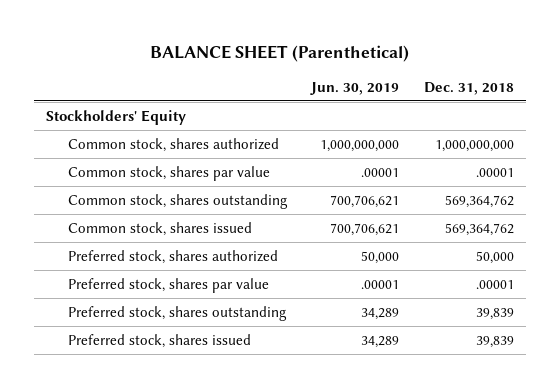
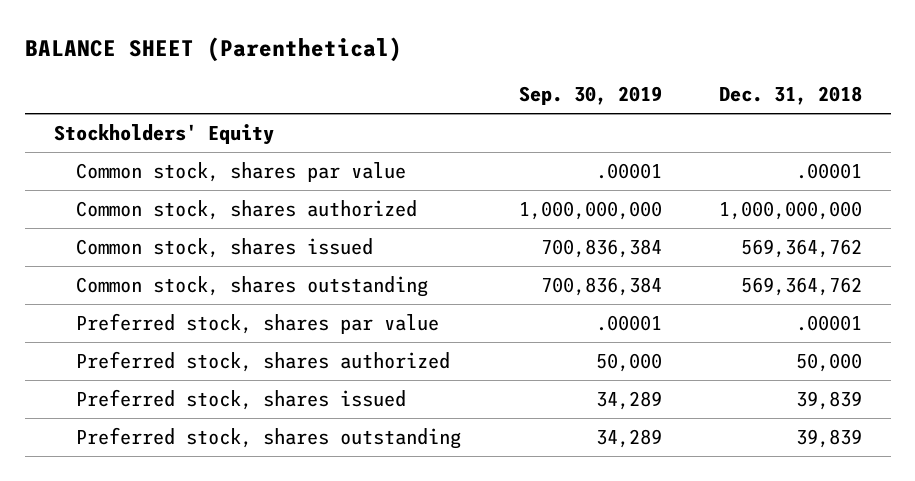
[310,81,400,95] Jun. 30, 2019 -> none
none -> [518,86,662,106] Sep. 30, 2019
[68,137,280,152] Common stock, shares authorized -> [76,199,418,220] Common stock, shares authorized
[68,193,289,209] Common stock, shares outstanding -> [76,275,429,297] Common stock, shares outstanding
[68,249,279,264] Preferred stock, shares authorized -> [76,350,451,372] Preferred stock, shares authorized
[68,305,288,321] Preferred stock, shares outstanding -> [76,426,462,449] Preferred stock, shares outstanding

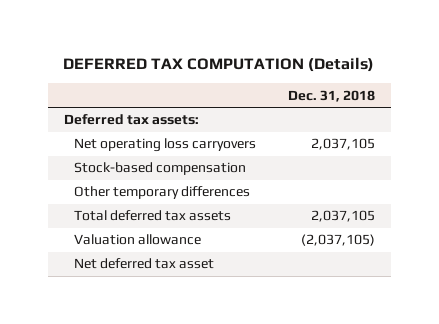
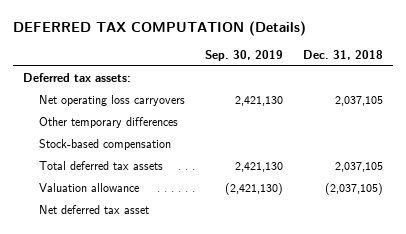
none -> [205,50,284,62] Sep. 30, 2019
[74,162,247,176] Stock-based compensation -> [39,139,172,151] Stock-based compensation

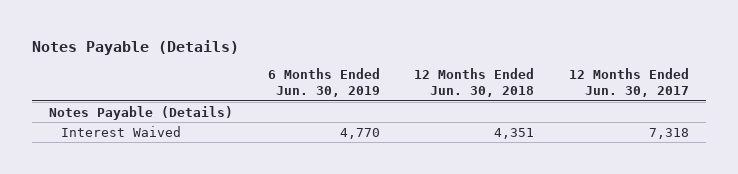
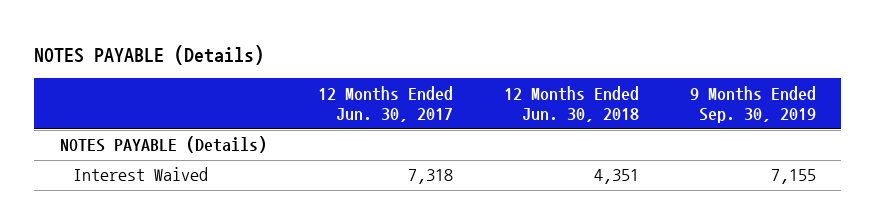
[32,39,240,55] Notes Payable (Details) -> [33,45,264,66] NOTES PAYABLE (Details)
[267,68,380,98] 6 Months Ended Jun. 30, 2019 -> none
none -> [689,85,816,124] 9 Months Ended Sep. 30, 2019
[49,105,234,120] Notes Payable (Details) -> [59,136,267,154] NOTES PAYABLE (Details)

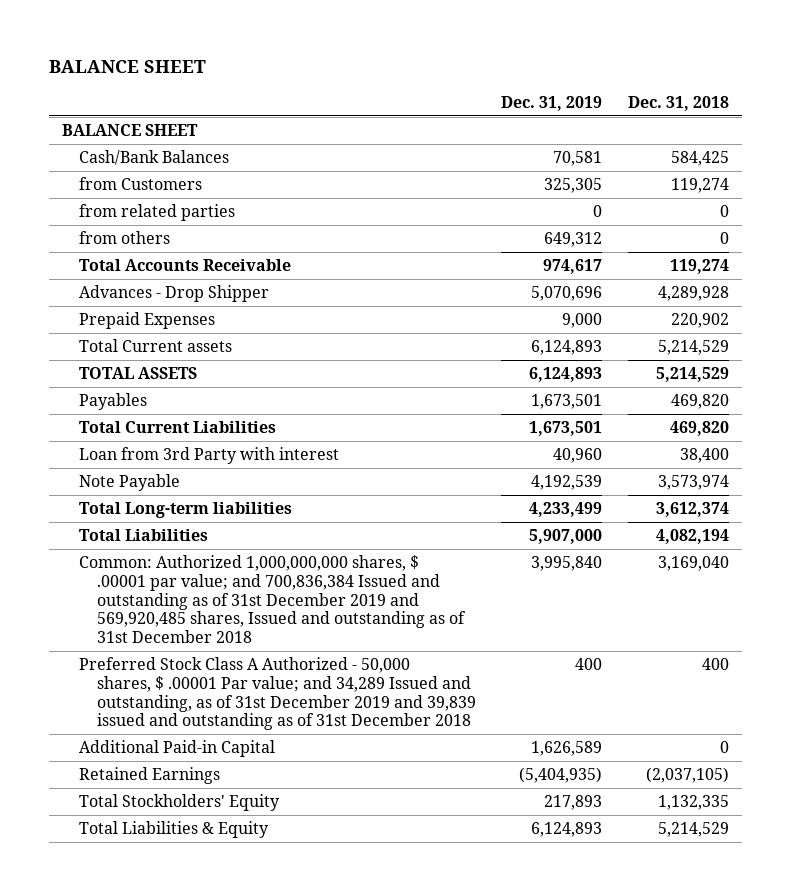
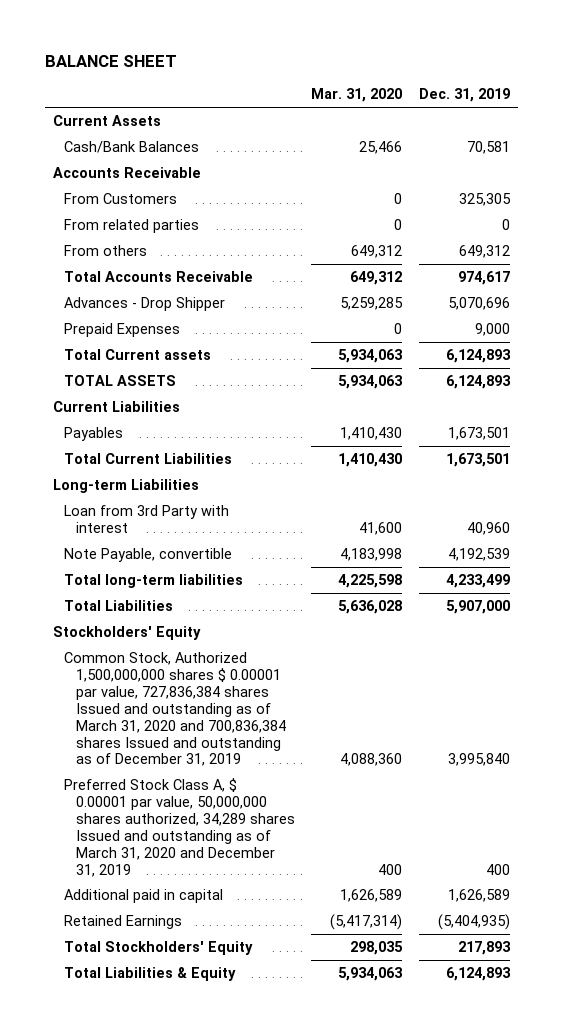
[627,96,729,112] Dec. 31, 2018 -> none
none -> [311,88,403,103] Mar. 31, 2020
[61,124,198,137] BALANCE SHEET -> none
none -> [53,114,162,126] Current Assets
none -> [53,166,202,178] Accounts Receivable
[79,177,203,191] from Customers -> [64,192,178,204] From Customers
[79,204,236,222] from related parties -> [64,218,200,233] From related parties
[79,231,171,245] from others -> [64,244,148,256] From others
none -> [53,400,181,412] Current Liabilities
none -> [53,478,200,493] Long-term Liabilities
[79,474,181,492] Note Payable -> [64,547,233,562] Note Payable, convertible
[79,502,293,519] Total Long-term liabilities -> [64,573,244,588] Total long-term liabilities
none -> [53,625,202,640] Stockholders' Equity
[79,555,466,644] Common: Authorized 1,000,000,000 shares, $ .00001 par value; and 700,836,384 Issued and outstanding as of 31st December 2019 and 569,920,485 shares, Issued and outstanding as of 31st December 2018 -> [64,651,286,767] Common Stock, Authorized 1,500,000,000 shares $ 0.00001 par value, 727,836,384 shares Issued and outstanding as of March 31, 2020 and 700,836,384 shares Issued and outstanding as of December 31, 2019
[79,657,476,731] Preferred Stock Class A Authorized - 50,000 shares, $ .00001 Par value; and 34,289 Issued and outstanding, as of 31st December 2019 and 39,839 issued and outstanding as of 31st December 2018 -> [64,777,295,877] Preferred Stock Class A, $ 0.00001 par value, 50,000,000 shares authorized, 34,289 shares Issued and outstanding as of March 31, 2020 and December 31, 2019
[79,740,276,758] Additional Paid-in Capital -> [64,888,224,903] Additional paid in capital

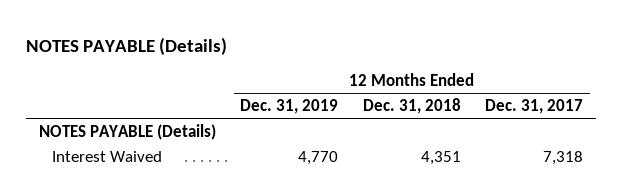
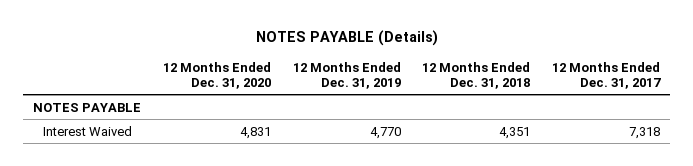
none -> [162,61,271,89] 12 Months Ended Dec. 31, 2020
[38,123,216,140] NOTES PAYABLE (Details) -> [33,102,142,112] NOTES PAYABLE

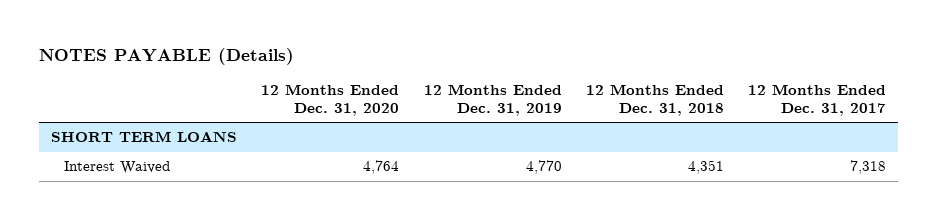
[33,102,142,112] NOTES PAYABLE -> [51,131,238,143] SHORT TERM LOANS
[239,126,271,139] 4,831 -> [363,160,400,175] 4,764

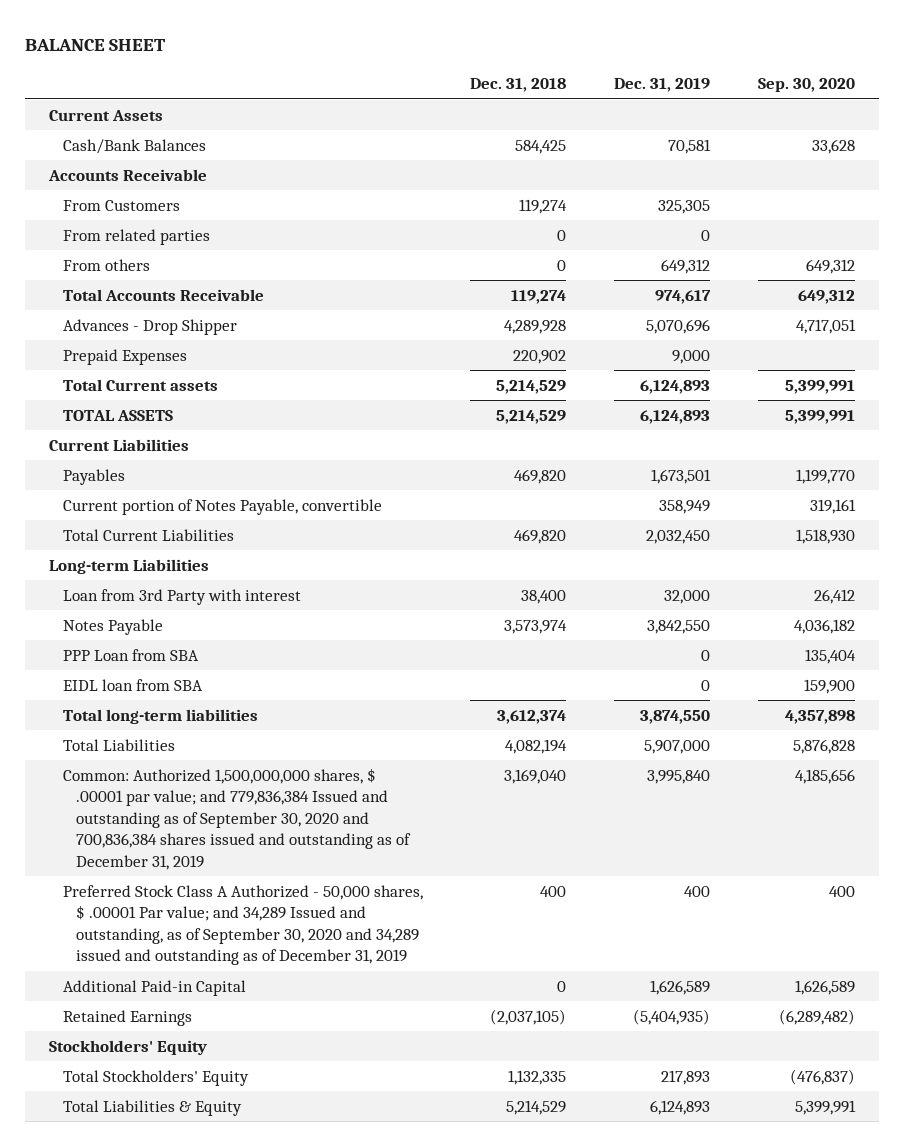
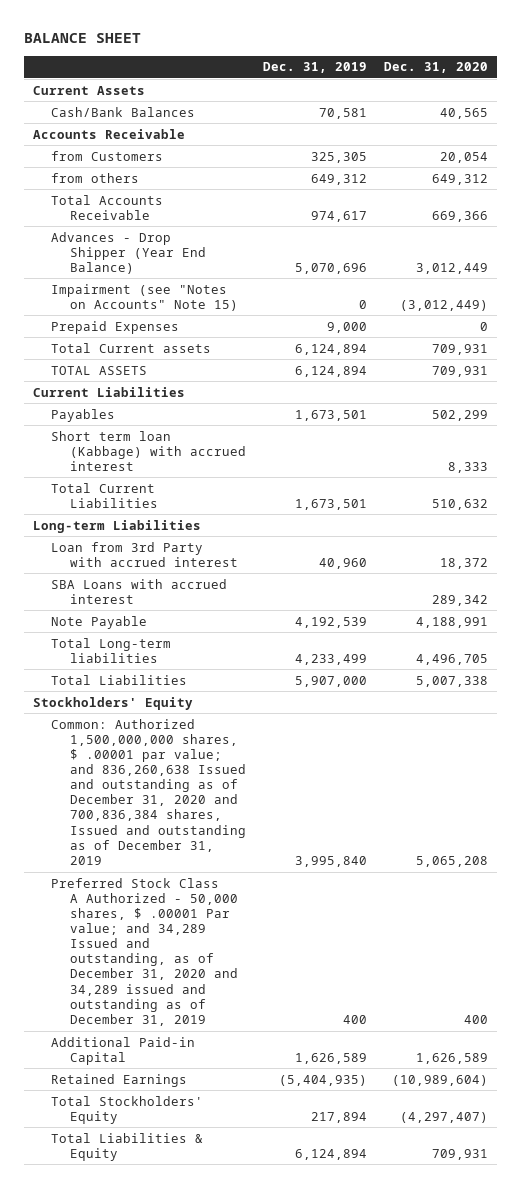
[470,77,567,92] Dec. 31, 2018 -> none
[757,77,855,92] Sep. 30, 2020 -> none
none -> [384,62,489,74] Dec. 31, 2020
[62,228,210,245] From related parties -> none
[62,199,180,211] From Customers -> [51,150,164,161] from Customers
[62,258,150,271] From others -> [51,172,140,183] from others
[62,318,237,335] Advances - Drop Shipper -> [51,231,206,274] Advances - Drop Shipper (Year End Balance)
none -> [51,283,238,311] Impairment (see "Notes on Accounts" Note 15)
[640,379,711,394] 6,124,893 -> [294,343,367,355] 6,124,894
[640,409,711,424] 6,124,893 -> [294,365,367,377] 6,124,894
[62,498,382,515] Current portion of Notes Payable, convertible -> none
none -> [51,430,246,471] Short term loan (Kabbage) with accrued interest
[646,529,711,544] 2,032,450 -> [294,498,367,510] 1,673,501
[62,648,199,661] PPP Loan from SBA -> none
[62,678,203,691] EIDL loan from SBA -> none
[62,588,301,605] Loan from 3rd Party with interest -> [51,541,238,567] Loan from 3rd Party with accrued interest
[664,589,711,604] 32,000 -> [318,557,367,569] 40,960
none -> [51,578,228,604] SBA Loans with accrued interest
[62,618,163,635] Notes Payable -> [51,615,148,629] Note Payable
[647,619,711,634] 3,842,550 -> [294,616,367,628] 4,192,539
[62,708,258,724] Total long-term liabilities -> [51,637,172,663] Total Long-term liabilities
[640,709,711,724] 3,874,550 -> [294,653,367,665] 4,233,499
[49,1039,208,1055] Stockholders' Equity -> [32,696,193,710] Stockholders' Equity
[62,767,412,870] Common: Authorized 1,500,000,000 shares, $ .00001 par value; and 779,836,384 Issued and outstanding as of September 30, 2020 and 700,836,384 shares issued and outstanding as of December 31, 2019 -> [51,718,246,865] Common: Authorized 1,500,000,000 shares, $ .00001 par value; and 836,260,638 Issued and outstanding as of December 31, 2020 and 700,836,384 shares, Issued and outstanding as of December 31, 2019
[62,884,423,966] Preferred Stock Class A Authorized - 50,000 shares, $ .00001 Par value; and 34,289 Issued and outstanding, as of September 30, 2020 and 34,289 issued and outstanding as of December 31, 2019 -> [51,877,238,1026] Preferred Stock Class A Authorized - 50,000 shares, $ .00001 Par value; and 34,289 Issued and outstanding, as of December 31, 2020 and 34,289 issued and outstanding as of December 31, 2019
[661,1069,711,1085] 217,893 -> [310,1111,367,1123] 217,894
[650,1099,711,1115] 6,124,893 -> [294,1148,367,1160] 6,124,894

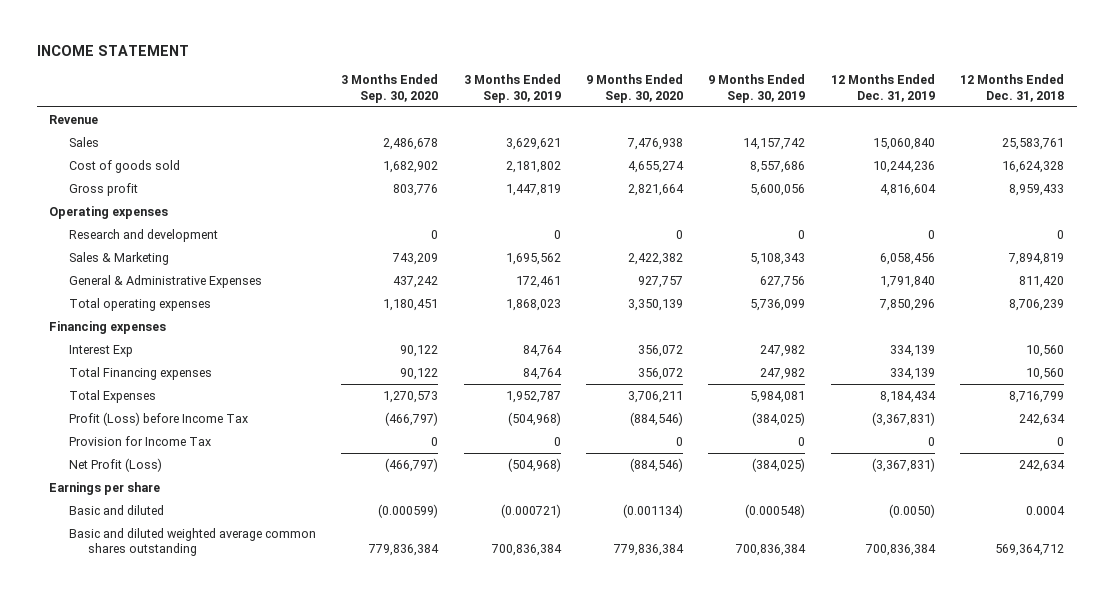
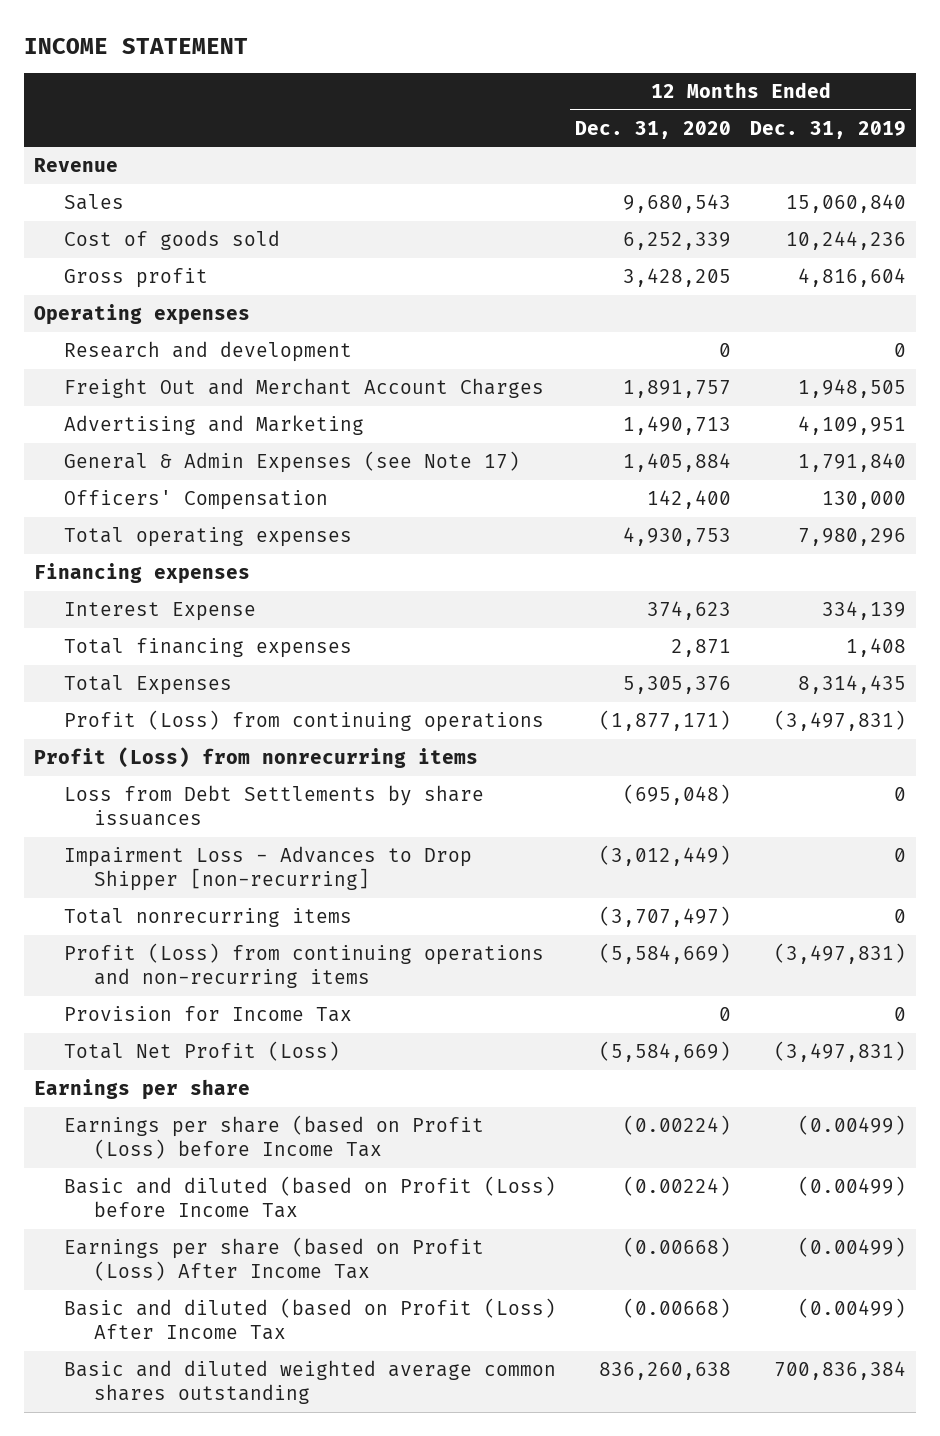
[341,74,439,103] 3 Months Ended Sep. 30, 2020 -> none
[463,74,561,103] 3 Months Ended Sep. 30, 2019 -> none
[585,74,683,103] 9 Months Ended Sep. 30, 2020 -> none
[708,74,806,103] 9 Months Ended Sep. 30, 2019 -> none
[959,74,1064,102] 12 Months Ended Dec. 31, 2018 -> none
none -> [575,120,732,139] Dec. 31, 2020
none -> [64,378,545,399] Freight Out and Merchant Account Charges
[68,251,169,265] Sales & Marketing -> [64,415,365,436] Advertising and Marketing
[879,252,935,265] 6,058,456 -> [798,416,907,436] 4,109,951
[68,274,262,288] General & Administrative Expenses -> [64,451,521,474] General & Admin Expenses (see Note 17)
none -> [64,490,329,511] Officers' Compensation
[878,298,935,311] 7,850,296 -> [798,528,907,547] 7,980,296
[68,411,248,426] Profit (Loss) before Income Tax -> none
[68,344,133,357] Interest Exp -> [64,602,257,622] Interest Expense
[68,366,212,380] Total Financing expenses -> [64,638,353,659] Total financing expenses
[889,367,935,380] 334,139 -> [846,638,907,658] 1,408
[879,390,936,403] 8,184,434 -> [798,675,907,695] 8,314,435
none -> [64,710,545,733] Profit (Loss) from continuing operations
none -> [33,747,478,769] Profit (Loss) from nonrecurring items
none -> [64,785,485,827] Loss from Debt Settlements by share issuances
none -> [64,846,473,892] Impairment Loss - Advances to Drop Shipper [non-recurring]
none -> [64,908,353,928] Total nonrecurring items
none -> [64,943,545,989] Profit (Loss) from continuing operations and non-recurring items
[68,457,162,472] Net Profit (Loss) -> [64,1041,341,1062] Total Net Profit (Loss)
[871,457,935,472] (3,367,831) -> [774,1041,907,1063] (3,497,831)
none -> [64,1115,485,1160] Earnings per share (based on Profit (Loss) before Income Tax
none -> [64,1176,557,1219] Basic and diluted (based on Profit (Loss) before Income Tax
none -> [64,1237,485,1282] Earnings per share (based on Profit (Loss) After Income Tax
[68,504,164,515] Basic and diluted -> [64,1298,557,1341] Basic and diluted (based on Profit (Loss) After Income Tax
[888,503,935,518] (0.0050) -> [798,1298,907,1319] (0.00499)

